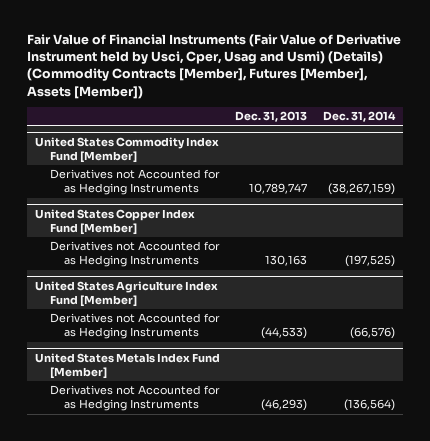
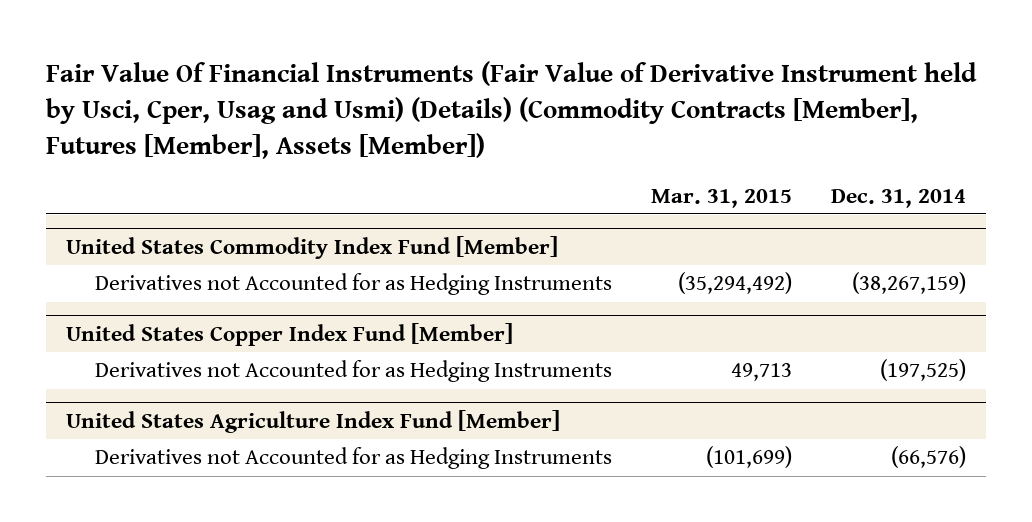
[27,34,402,99] Fair Value of Financial Instruments (Fair Value of Derivative Instrument held by Usci, Cper, Usag and Usmi) (Details) (Commodity Contracts [Member], Futures [Member], Assets [Member]) -> [46,61,978,159] Fair Value Of Financial Instruments (Fair Value of Derivative Instrument held by Usci, Cper, Usag and Usmi) (Details) (Commodity Contracts [Member], Futures [Member], Assets [Member])
[235,110,308,122] Dec. 31, 2013 -> none
none -> [650,188,792,208] Mar. 31, 2015
[34,353,220,380] United States Metals Index Fund [Member] -> none
[49,385,220,412] Derivatives not Accounted for as Hedging Instruments -> none

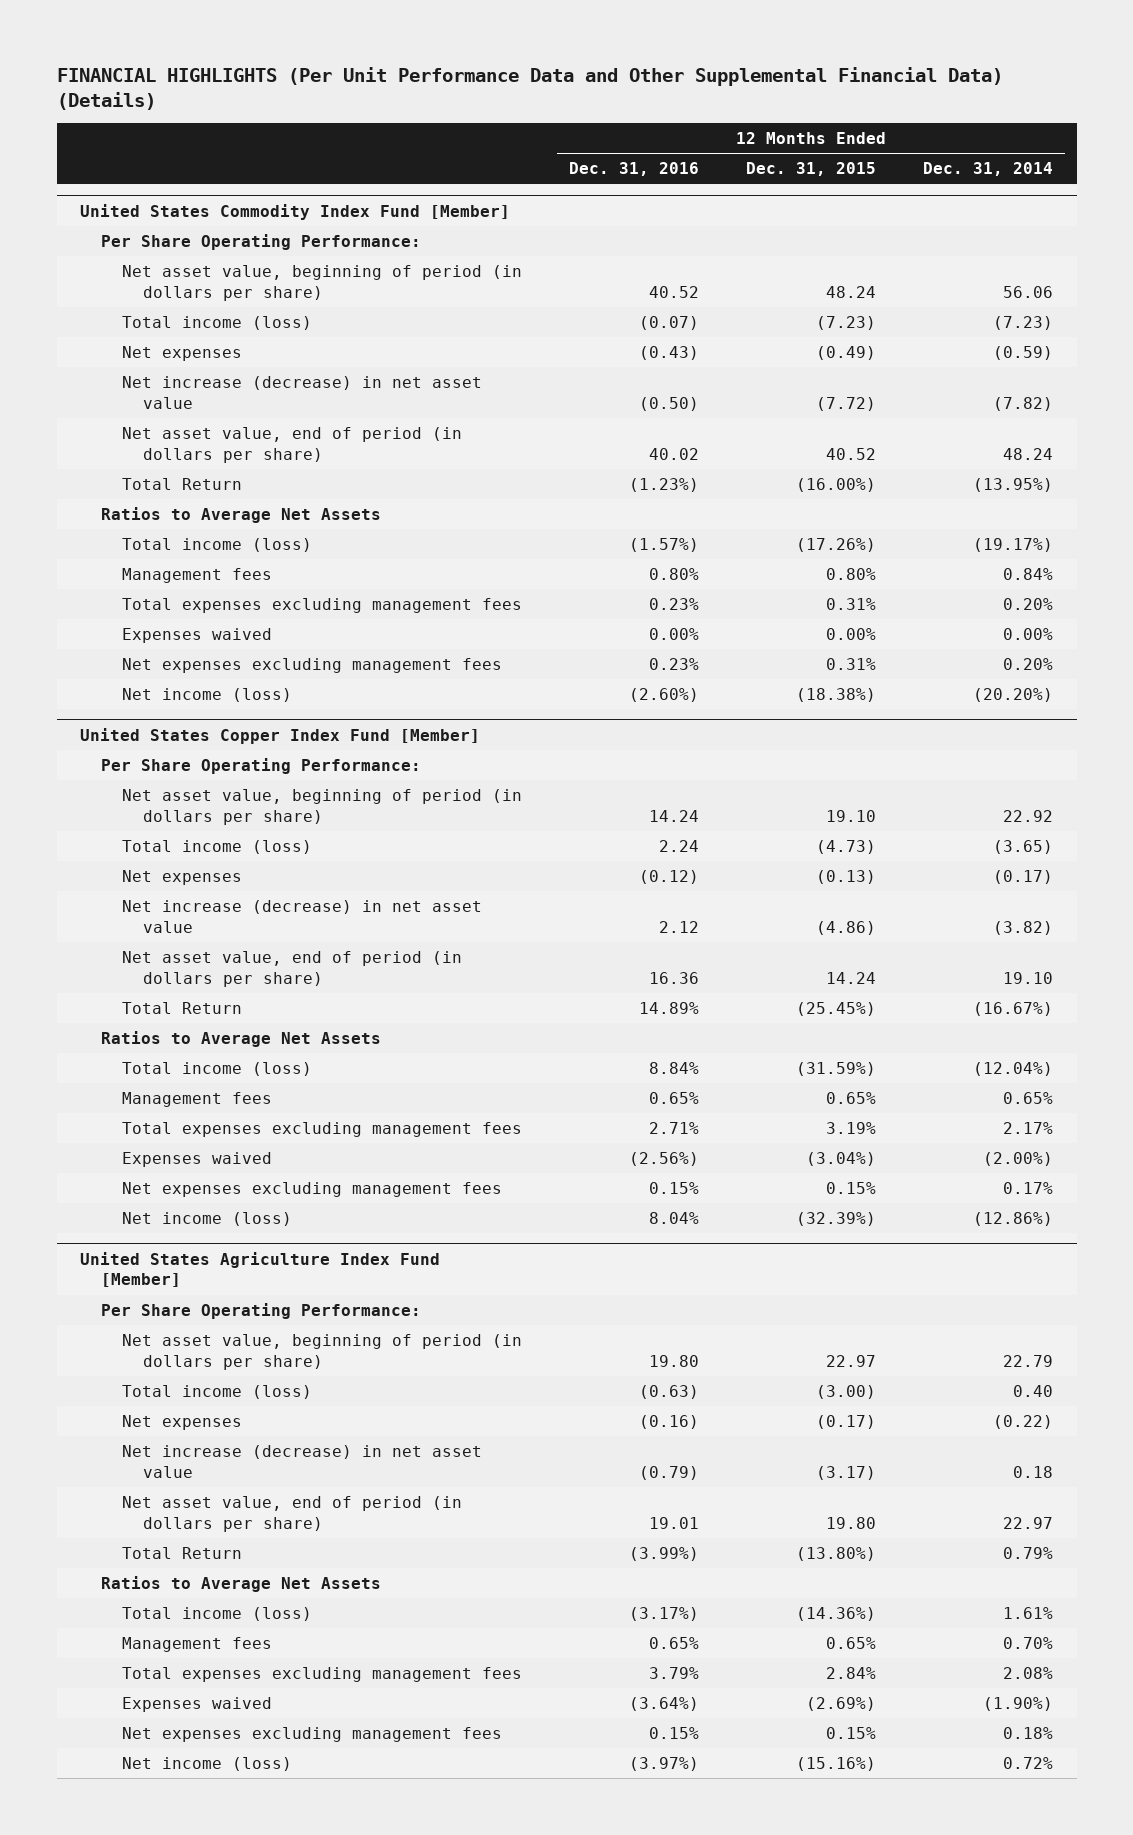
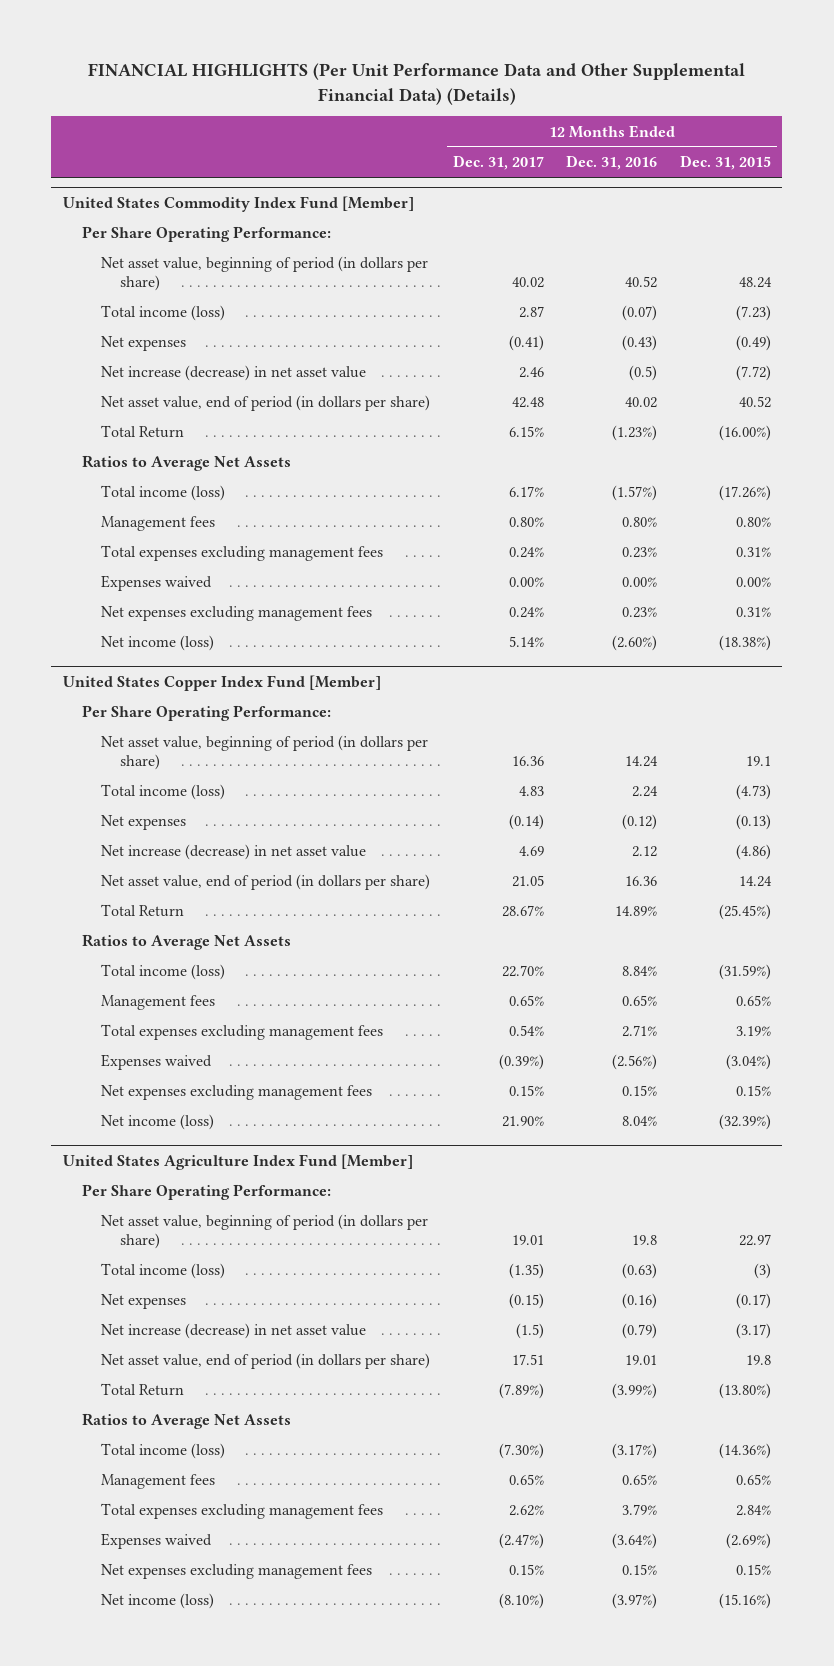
[923,162,1054,177] Dec. 31, 2014 -> none
none -> [452,154,544,170] Dec. 31, 2017
[639,396,700,411] (0.50) -> [629,365,658,382] (0.5)
[826,809,877,822] 19.10 -> [746,755,772,766] 19.1
[649,1354,700,1367] 19.80 -> [632,1234,658,1245] 19.8
[816,1385,877,1400] (3.00) -> [754,1263,772,1280] (3)
[826,1516,877,1529] 19.80 -> [746,1355,772,1366] 19.8

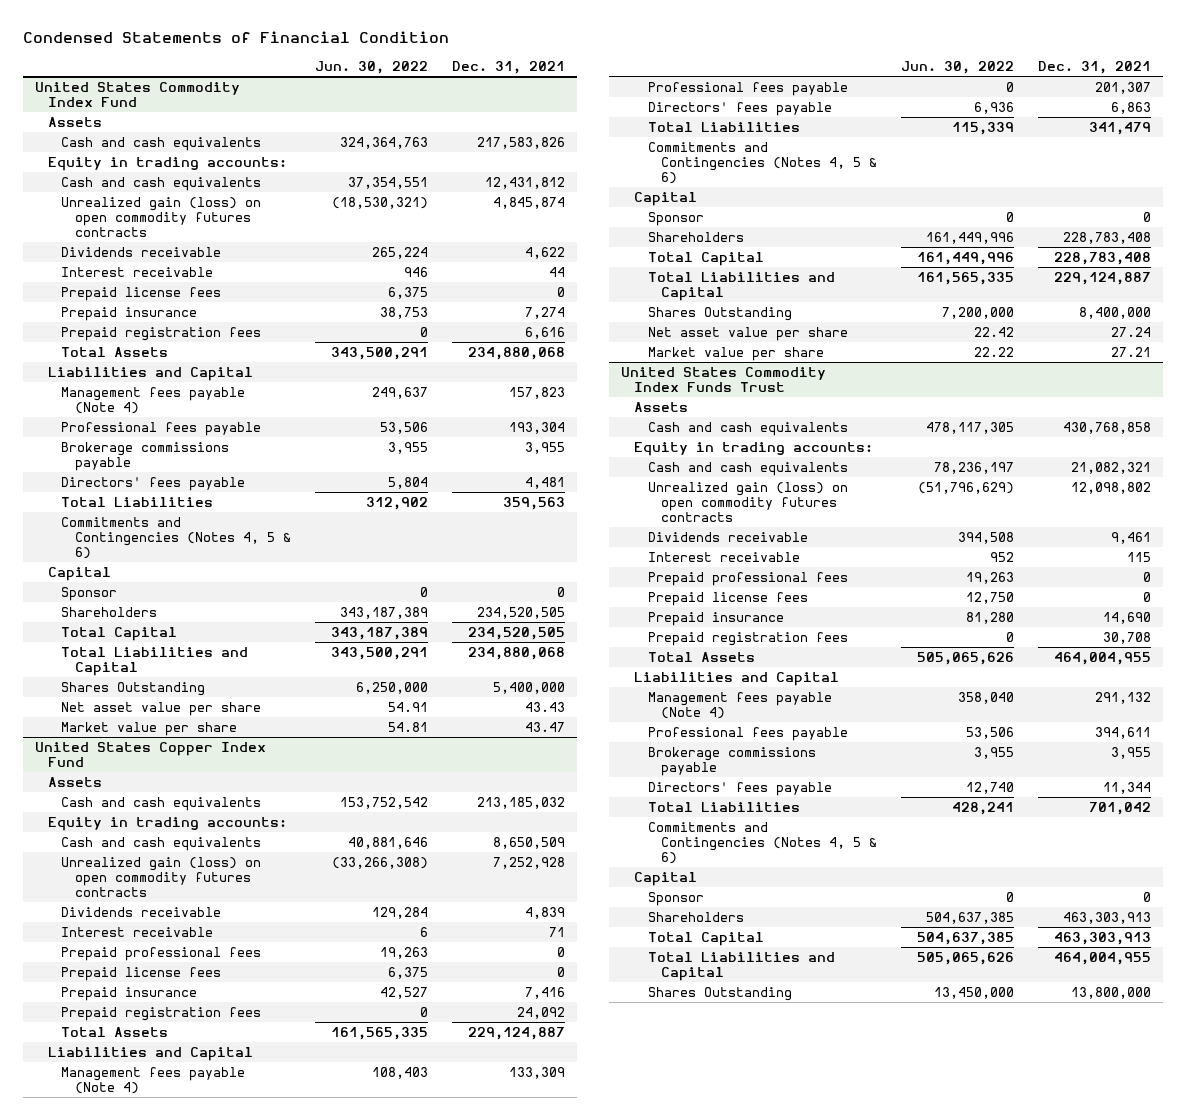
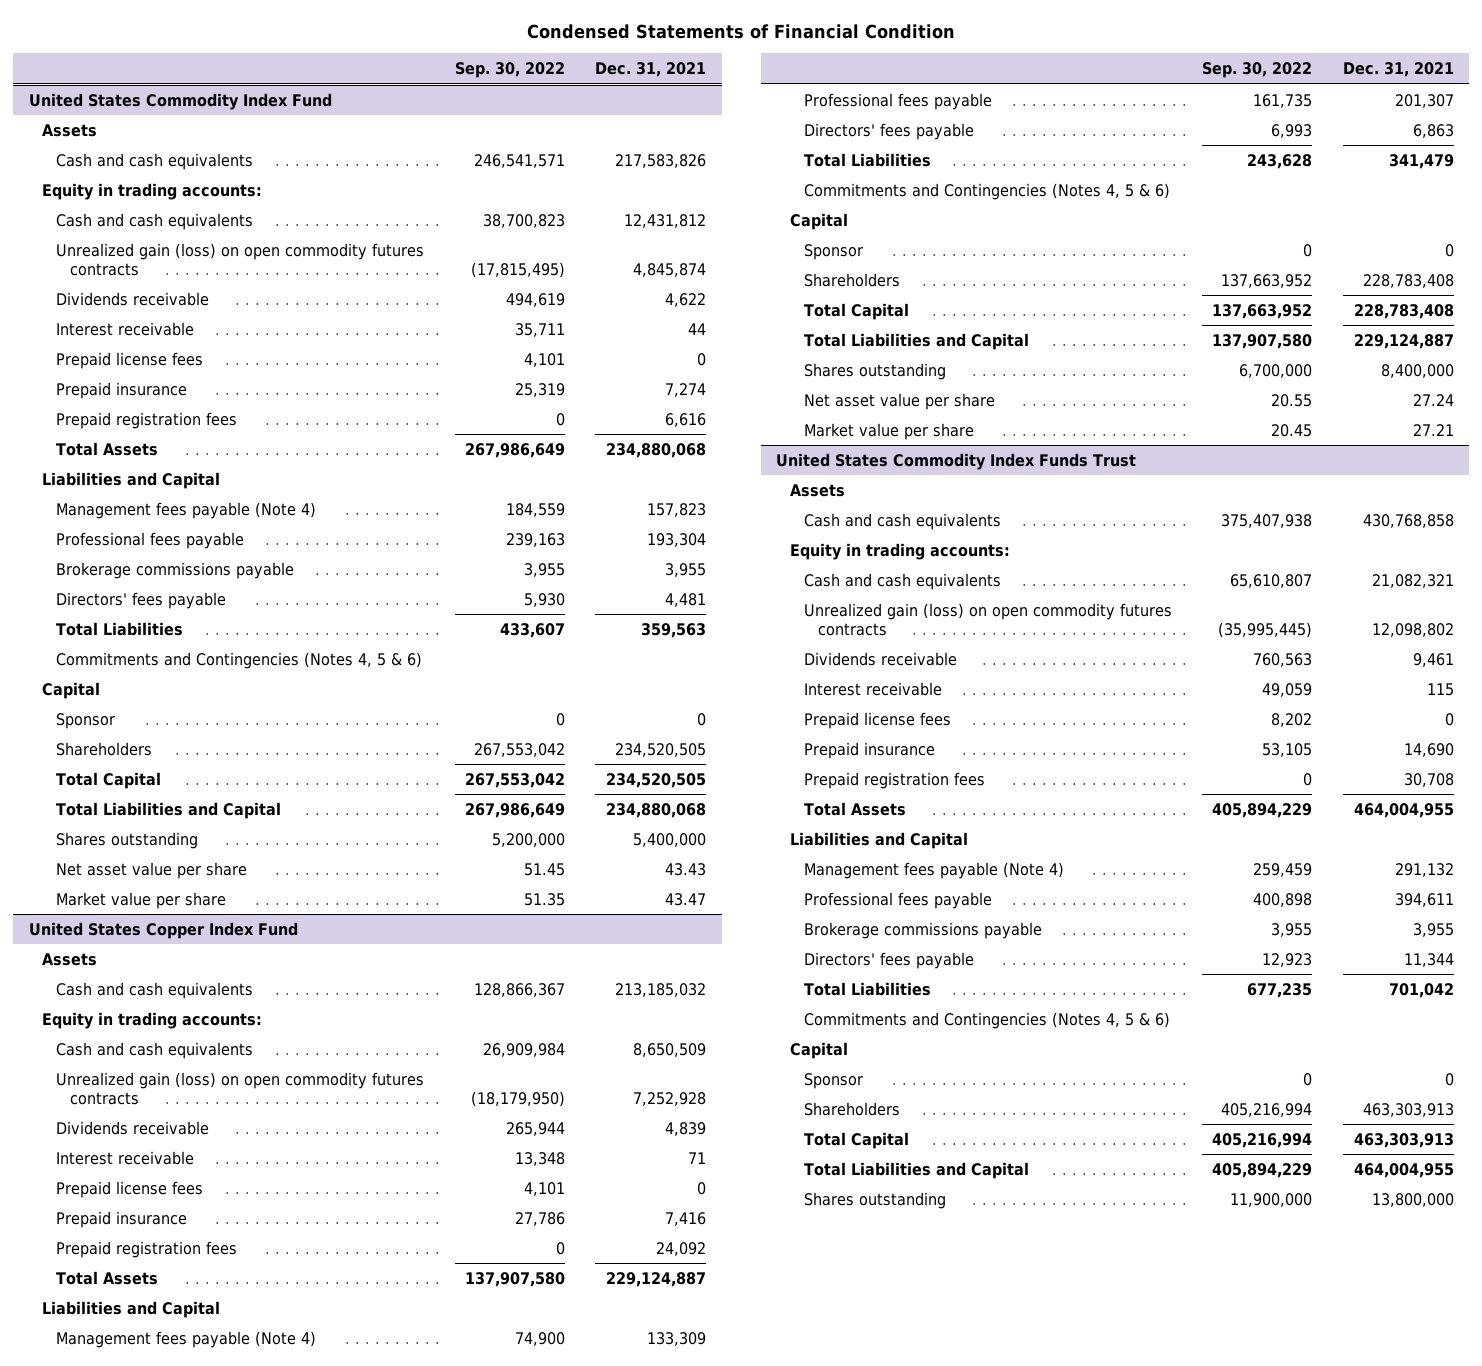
[314,60,428,74] Jun. 30, 2022 -> none
none -> [454,62,565,79] Sep. 30, 2022
[61,682,206,697] Shares Outstanding -> [56,831,199,849] Shares outstanding
[61,947,262,962] Prepaid professional fees -> none
[647,307,792,322] Shares Outstanding -> [803,362,946,380] Shares outstanding
[647,572,848,587] Prepaid professional fees -> none
[647,987,792,1002] Shares Outstanding -> [803,1191,946,1209] Shares outstanding

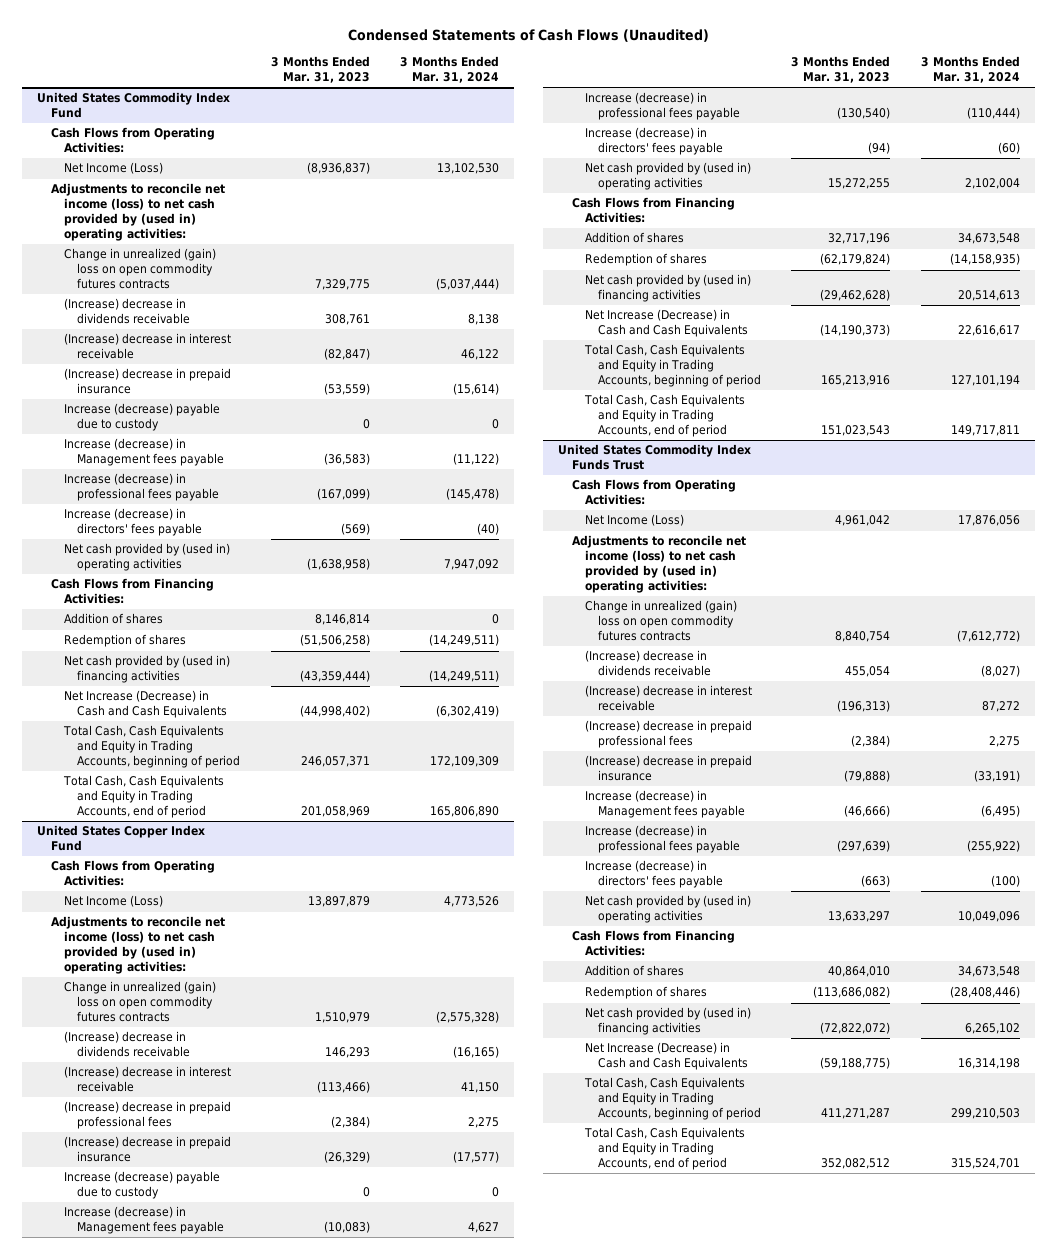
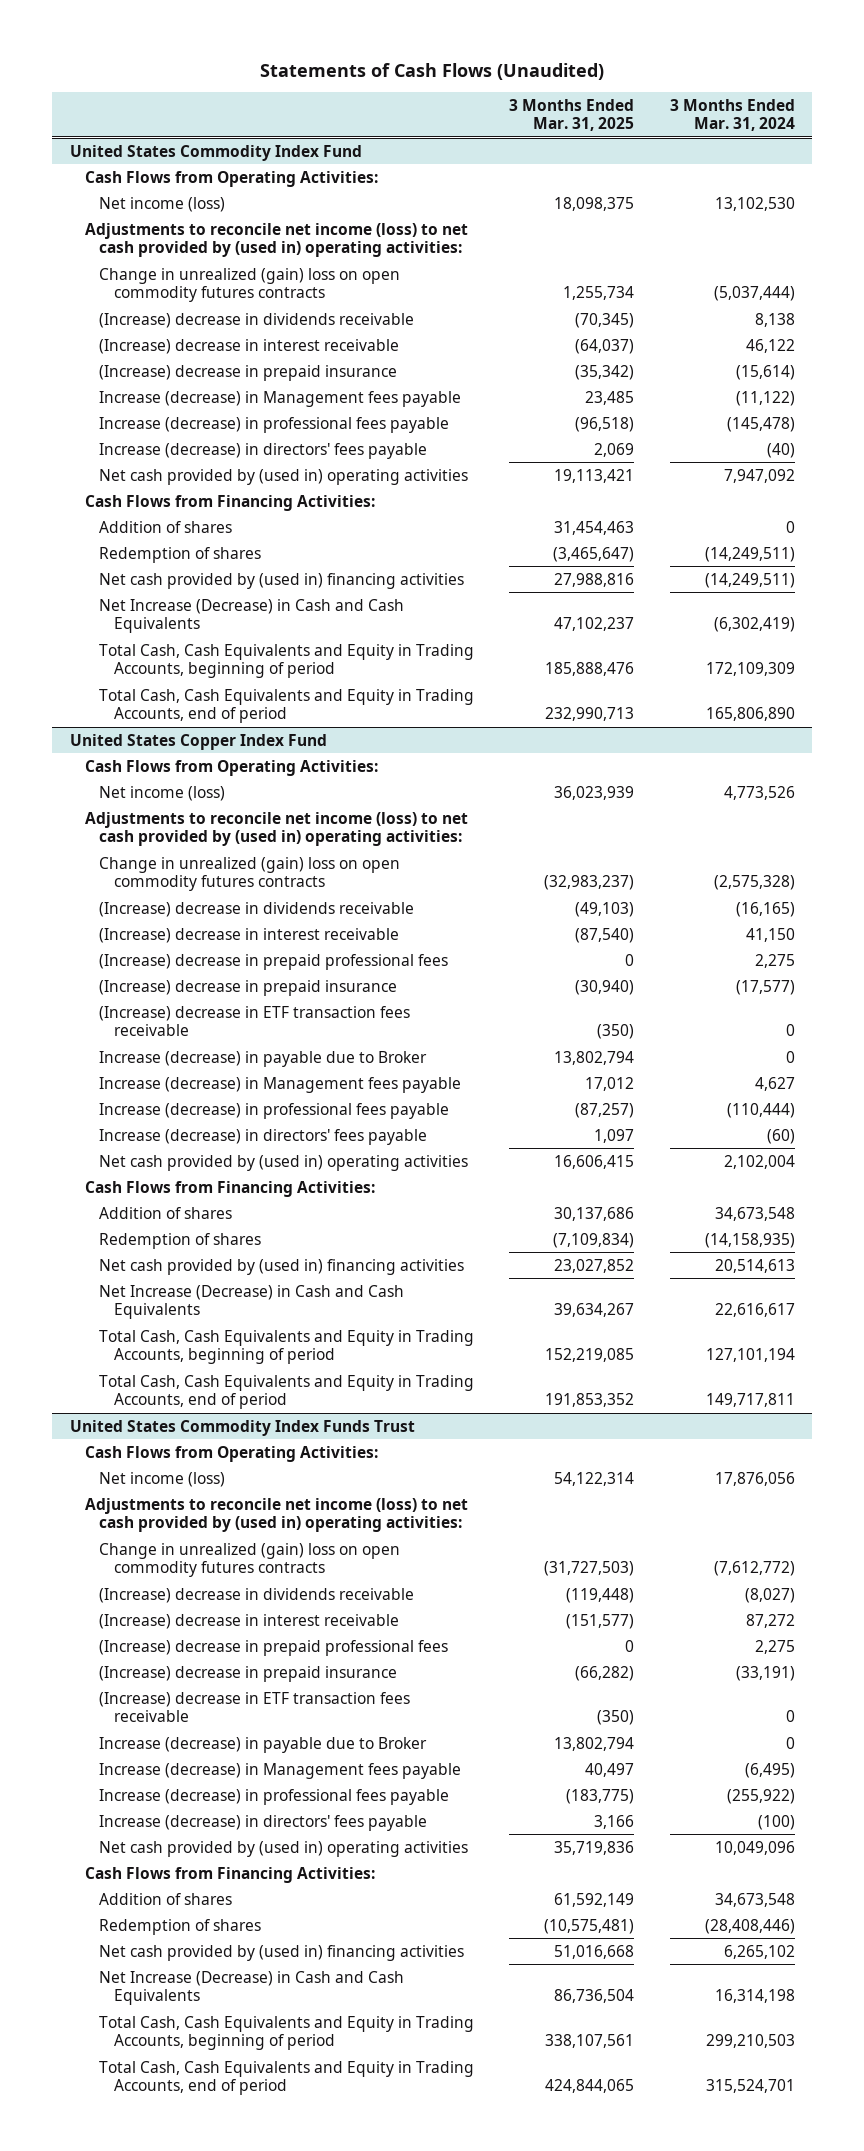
[347,29,709,43] Condensed Statements of Cash Flows (Unaudited) -> [260,62,605,80] Statements of Cash Flows (Unaudited)
[270,56,370,84] 3 Months Ended Mar. 31, 2023 -> none
none -> [509,98,635,132] 3 Months Ended Mar. 31, 2025
[63,162,163,175] Net Income (Loss) -> [99,196,226,212] Net income (loss)
[63,403,220,432] Increase (decrease) payable due to custody -> none
[63,895,163,908] Net Income (Loss) -> [99,785,226,801] Net income (loss)
none -> [99,1005,411,1037] (Increase) decrease in ETF transaction fees receivable
[63,1171,220,1200] Increase (decrease) payable due to custody -> [99,1050,428,1067] Increase (decrease) in payable due to Broker
[584,514,684,527] Net Income (Loss) -> [99,1471,226,1487] Net income (loss)
none -> [99,1691,411,1723] (Increase) decrease in ETF transaction fees receivable
none -> [99,1736,428,1753] Increase (decrease) in payable due to Broker

